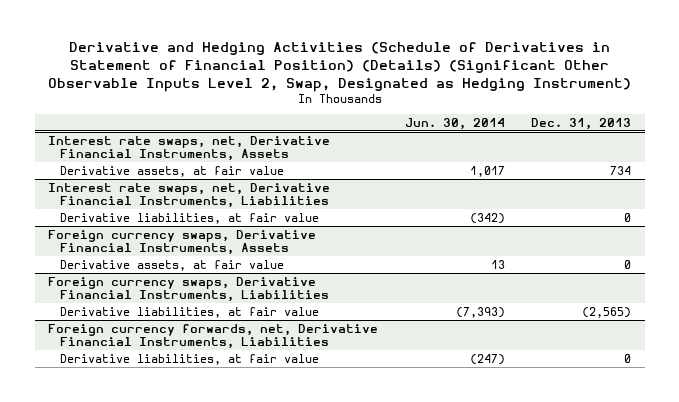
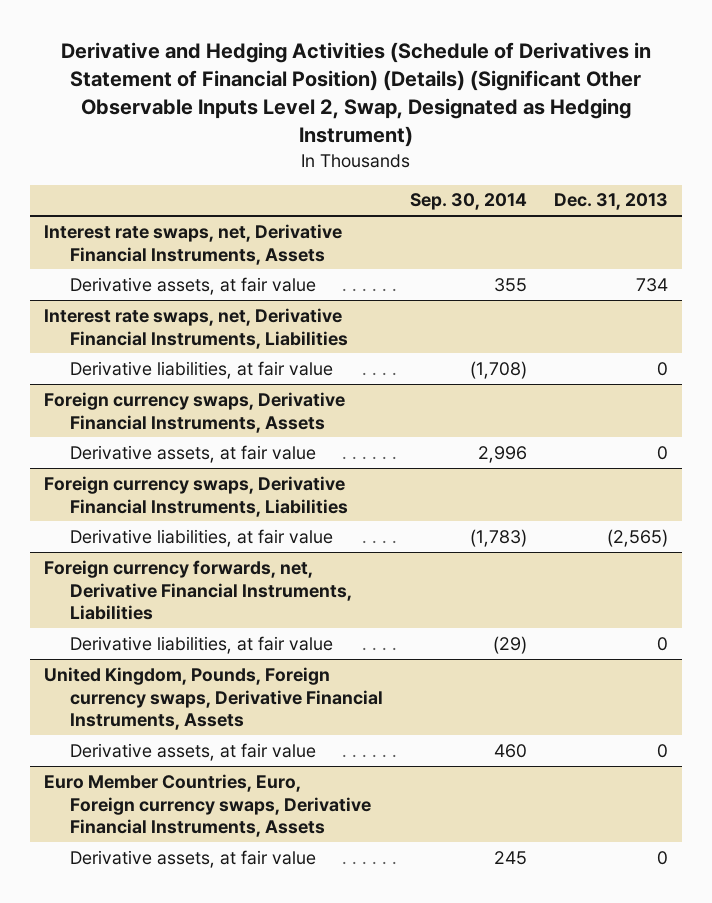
[404,117,505,130] Jun. 30, 2014 -> none
none -> [410,193,528,211] Sep. 30, 2014
none -> [43,666,384,731] United Kingdom, Pounds, Foreign currency swaps, Derivative Financial Instruments, Assets
none -> [70,742,317,761] Derivative assets, at fair value
none -> [43,773,372,838] Euro Member Countries, Euro, Foreign currency swaps, Derivative Financial Instruments, Assets
none -> [70,849,317,868] Derivative assets, at fair value

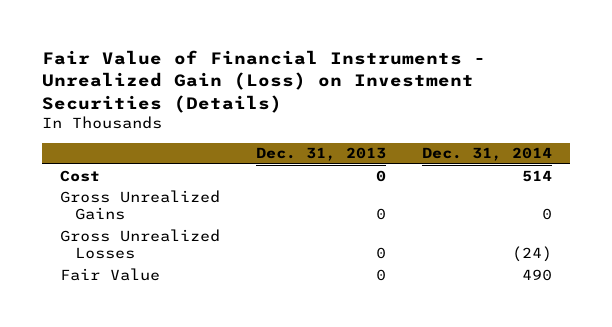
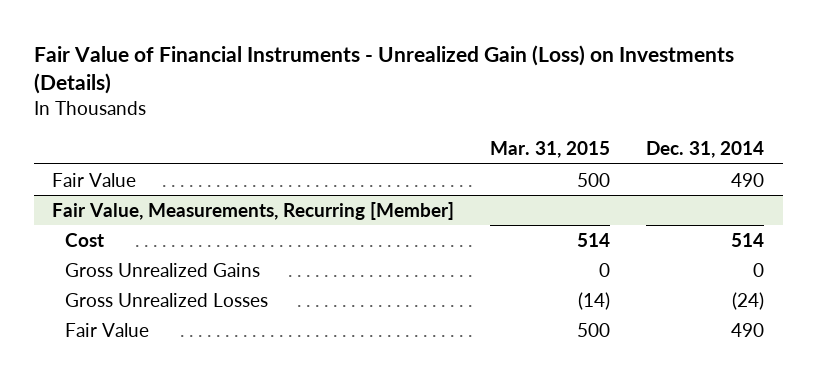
[41,50,486,113] Fair Value of Financial Instruments - Unrealized Gain (Loss) on Investment Securities (Details) -> [33,44,734,95] Fair Value of Financial Instruments - Unrealized Gain (Loss) on Investments (Details)
[255,147,386,162] Dec. 31, 2013 -> none
none -> [490,141,611,159] Mar. 31, 2015
none -> [51,172,136,187] Fair Value
none -> [51,201,454,220] Fair Value, Measurements, Recurring [Member]

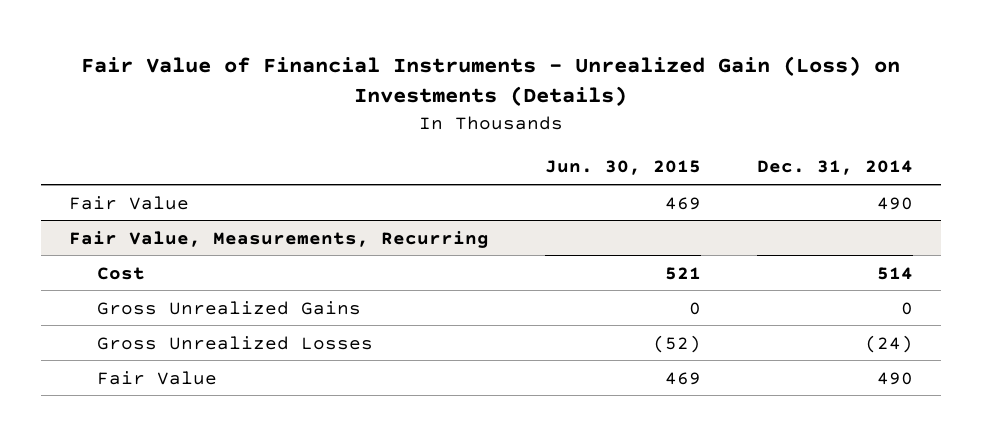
[490,141,611,159] Mar. 31, 2015 -> none
none -> [545,160,702,176] Jun. 30, 2015
[51,201,454,220] Fair Value, Measurements, Recurring [Member] -> [69,230,490,248] Fair Value, Measurements, Recurring

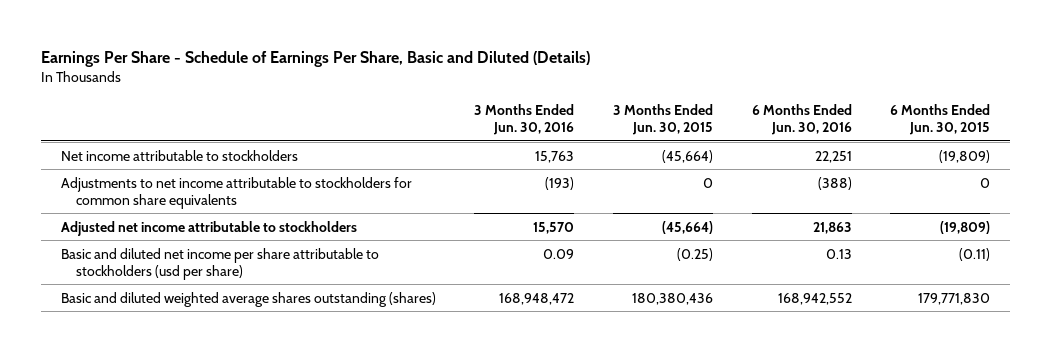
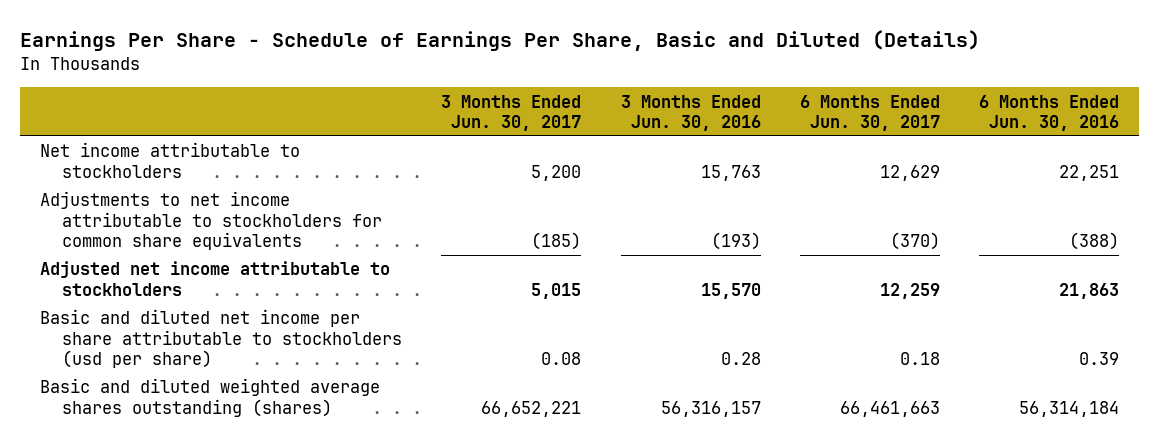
[612,103,713,135] 3 Months Ended Jun. 30, 2015 -> none
[890,103,991,135] 6 Months Ended Jun. 30, 2015 -> none
none -> [441,94,582,131] 3 Months Ended Jun. 30, 2017
none -> [799,94,940,131] 6 Months Ended Jun. 30, 2017
[543,248,575,259] 0.09 -> [720,351,761,365] 0.28
[825,248,852,259] 0.13 -> [1078,351,1119,365] 0.39
[499,292,575,305] 168,948,472 -> [660,400,761,417] 56,316,157
[777,292,852,305] 168,942,552 -> [1018,400,1119,417] 56,314,184

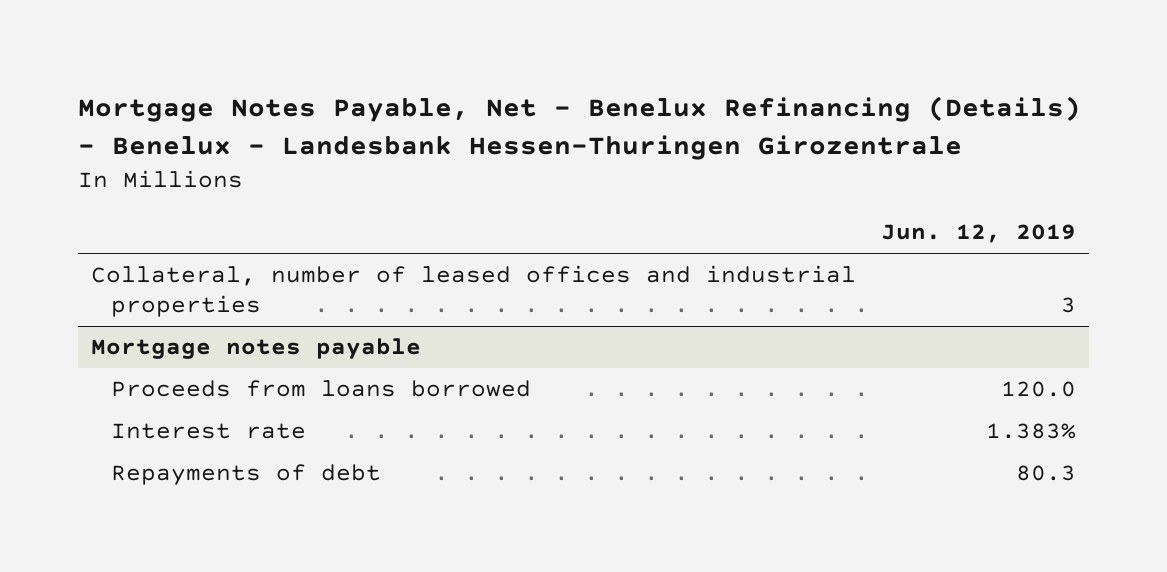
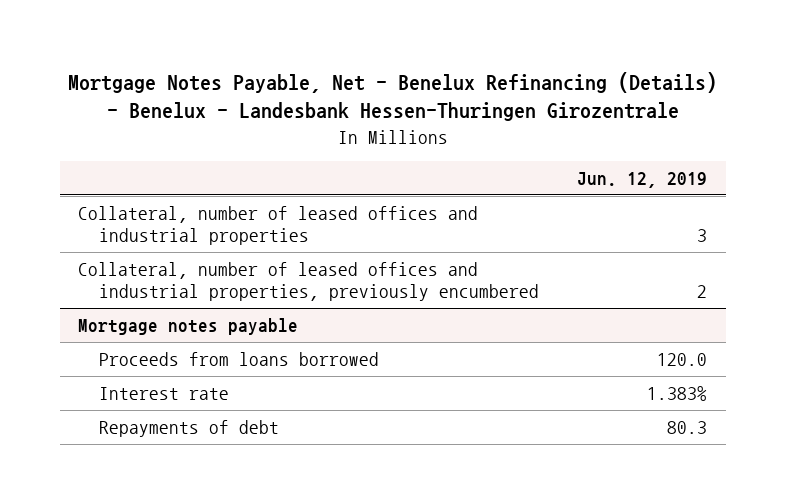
none -> [78,261,540,301] Collateral, number of leased offices and industrial properties, previously encumbered

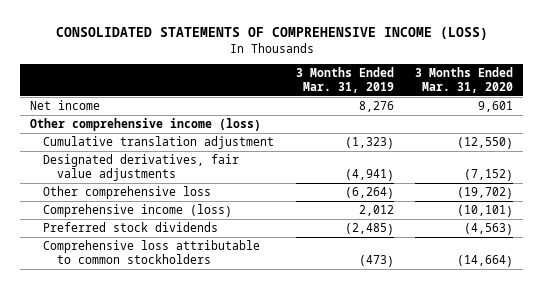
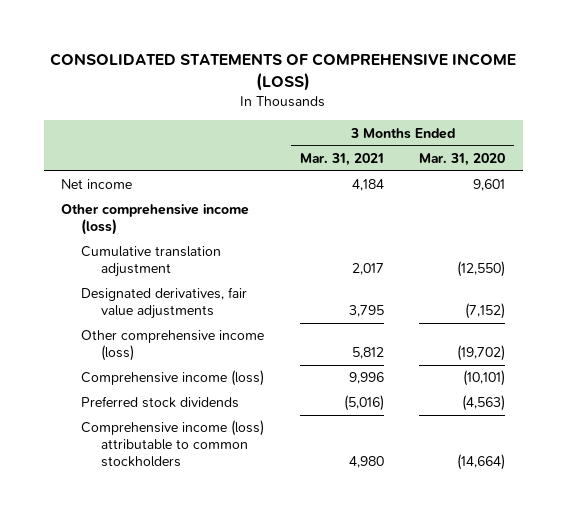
[295,67,394,93] 3 Months Ended Mar. 31, 2019 -> none
none -> [299,152,384,166] Mar. 31, 2021
[43,186,212,200] Other comprehensive loss -> [81,330,265,362] Other comprehensive income (loss)
[43,240,261,264] Comprehensive loss attributable to common stockholders -> [81,420,265,468] Comprehensive income (loss) attributable to common stockholders

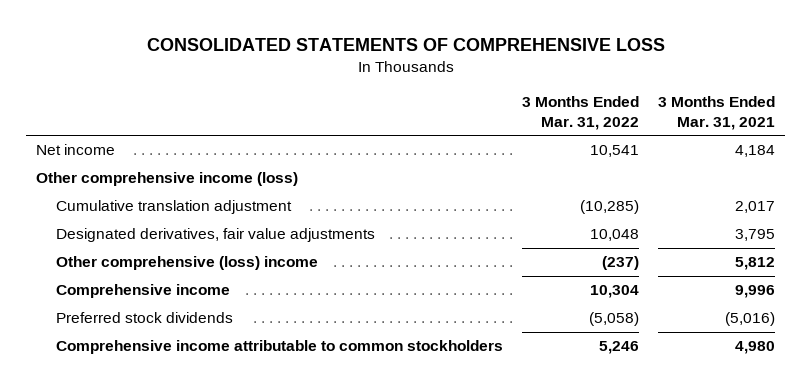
[50,53,517,92] CONSOLIDATED STATEMENTS OF COMPREHENSIVE INCOME (LOSS) -> [146,37,665,51] CONSOLIDATED STATEMENTS OF COMPREHENSIVE LOSS
[419,152,506,166] Mar. 31, 2020 -> none
none -> [522,95,640,130] 3 Months Ended Mar. 31, 2022
[81,330,265,362] Other comprehensive income (loss) -> [56,256,319,271] Other comprehensive (loss) income
[81,370,265,387] Comprehensive income (loss) -> [56,284,231,299] Comprehensive income
[81,420,265,468] Comprehensive income (loss) attributable to common stockholders -> [56,340,504,355] Comprehensive income attributable to common stockholders

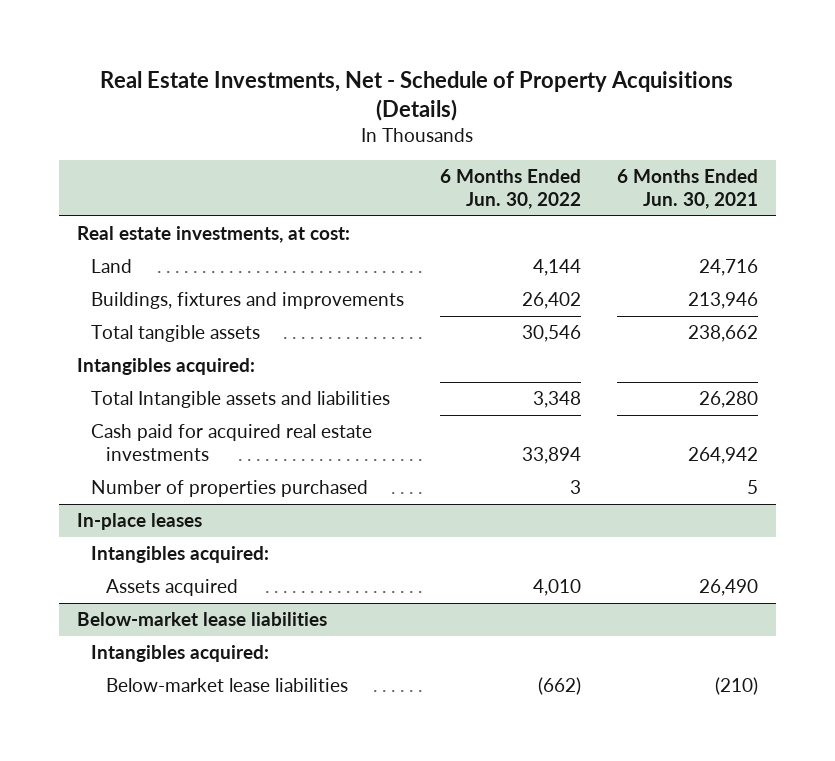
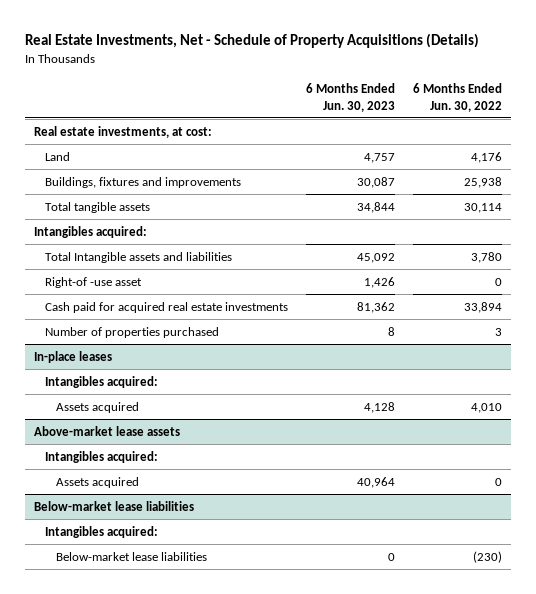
[616,169,758,210] 6 Months Ended Jun. 30, 2021 -> none
none -> [306,82,396,112] 6 Months Ended Jun. 30, 2023
[533,258,582,276] 4,144 -> [471,151,503,163] 4,176
[522,291,582,309] 26,402 -> [464,176,503,188] 25,938
[522,324,582,342] 30,546 -> [464,202,503,213] 30,114
[533,390,582,408] 3,348 -> [471,251,503,263] 3,780
none -> [45,276,143,288] Right-of -use asset
none -> [33,425,180,436] Above-market lease assets
none -> [45,450,159,463] Intangibles acquired:
none -> [56,476,140,488] Assets acquired
[538,676,582,695] (662) -> [473,550,503,563] (230)

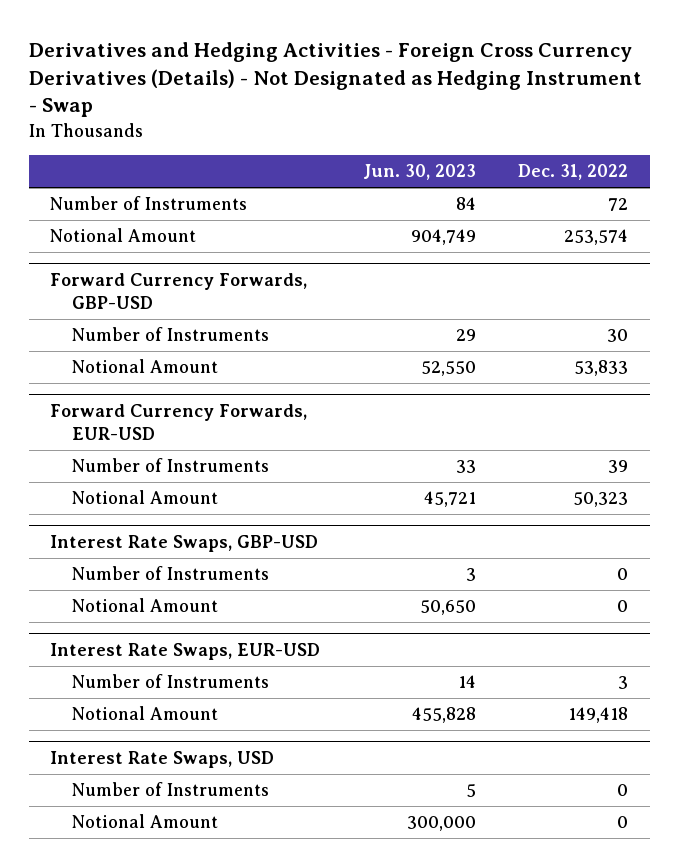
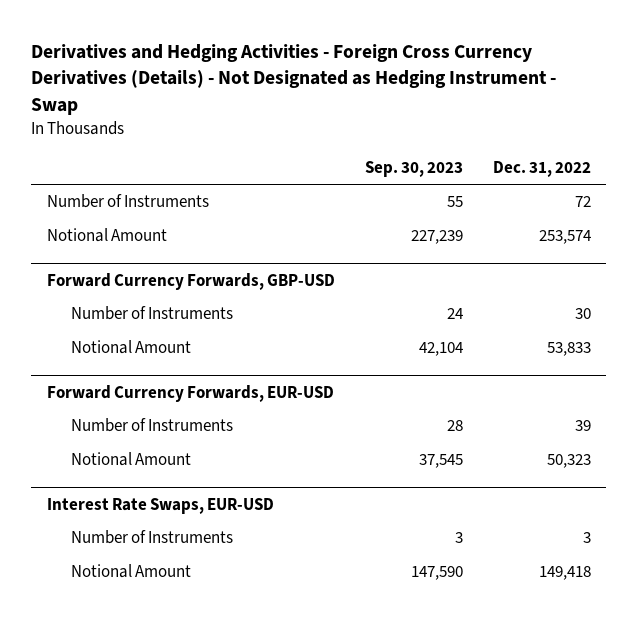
[362,164,476,181] Jun. 30, 2023 -> none
none -> [364,161,463,178] Sep. 30, 2023
[50,534,319,552] Interest Rate Swaps, GBP-USD -> none
[72,566,270,581] Number of Instruments -> none
[72,598,219,613] Notional Amount -> none
[50,750,275,768] Interest Rate Swaps, USD -> none
[72,782,270,797] Number of Instruments -> none
[72,814,219,829] Notional Amount -> none

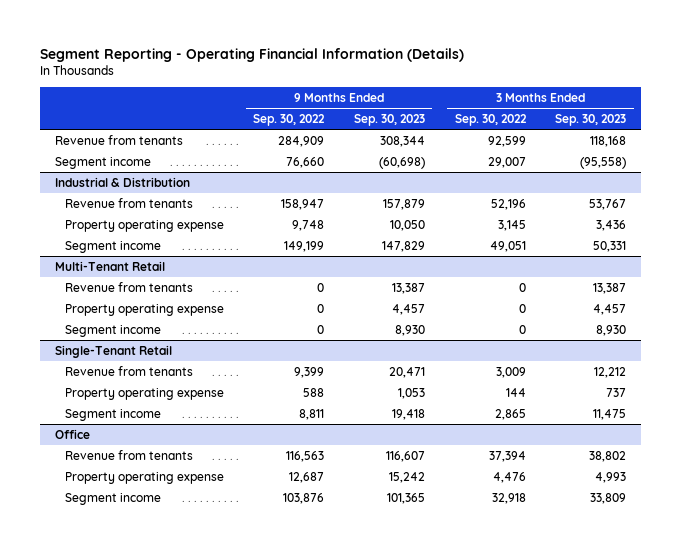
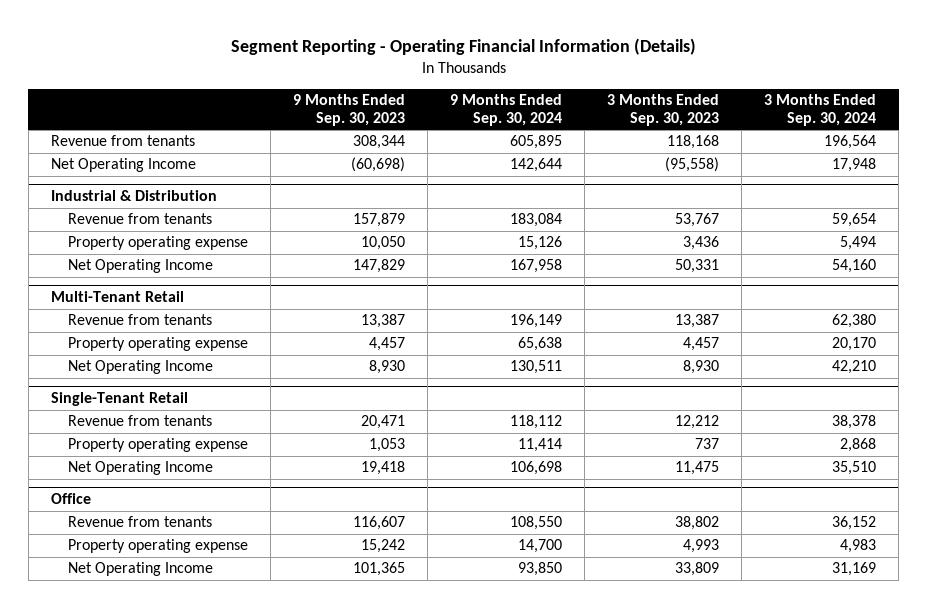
[253,114,326,127] Sep. 30, 2022 -> none
[454,114,527,127] Sep. 30, 2022 -> none
none -> [450,93,563,126] 9 Months Ended Sep. 30, 2024
none -> [764,93,877,126] 3 Months Ended Sep. 30, 2024
[54,156,151,169] Segment income -> [50,158,196,173] Net Operating Income
[64,240,161,253] Segment income -> [68,259,214,274] Net Operating Income
[64,324,161,337] Segment income -> [68,360,214,375] Net Operating Income
[64,408,161,421] Segment income -> [68,461,214,476] Net Operating Income
[64,492,161,505] Segment income -> [68,562,214,577] Net Operating Income

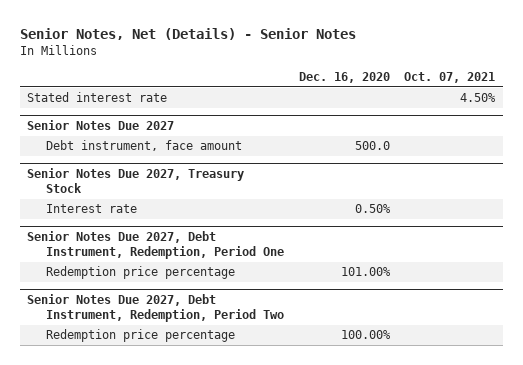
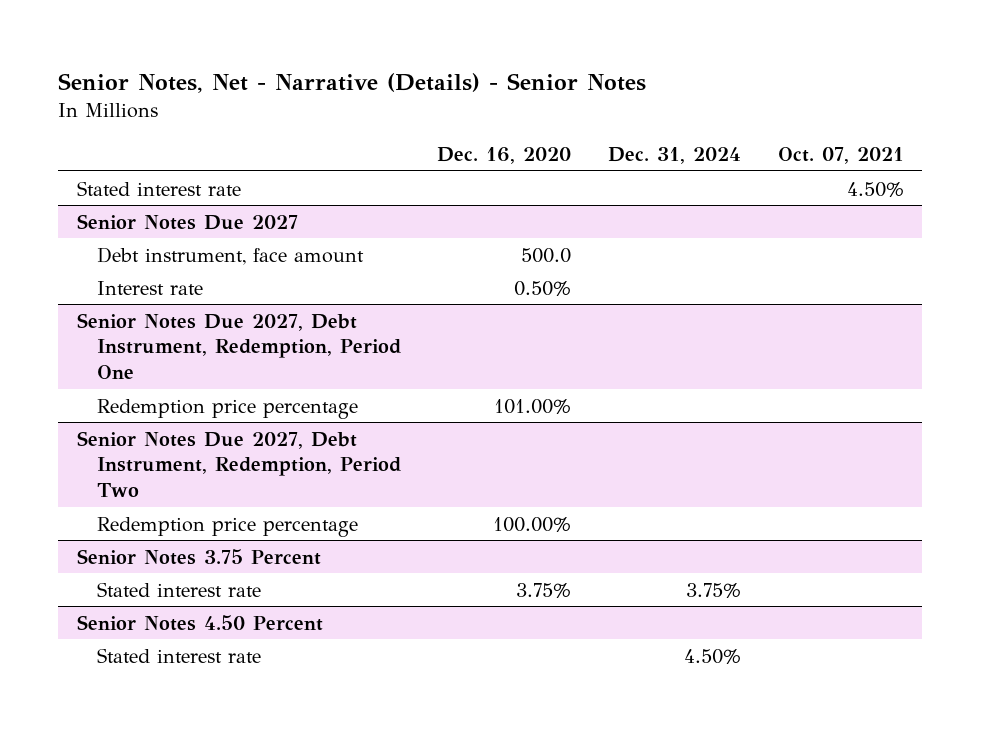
[19,27,356,40] Senior Notes, Net (Details) - Senior Notes -> [58,72,647,93] Senior Notes, Net - Narrative (Details) - Senior Notes
none -> [608,146,742,164] Dec. 31, 2024
[27,167,245,194] Senior Notes Due 2027, Treasury Stock -> none
none -> [76,548,321,565] Senior Notes 3.75 Percent
none -> [96,581,261,597] Stated interest rate
none -> [76,614,323,631] Senior Notes 4.50 Percent
none -> [96,647,261,663] Stated interest rate

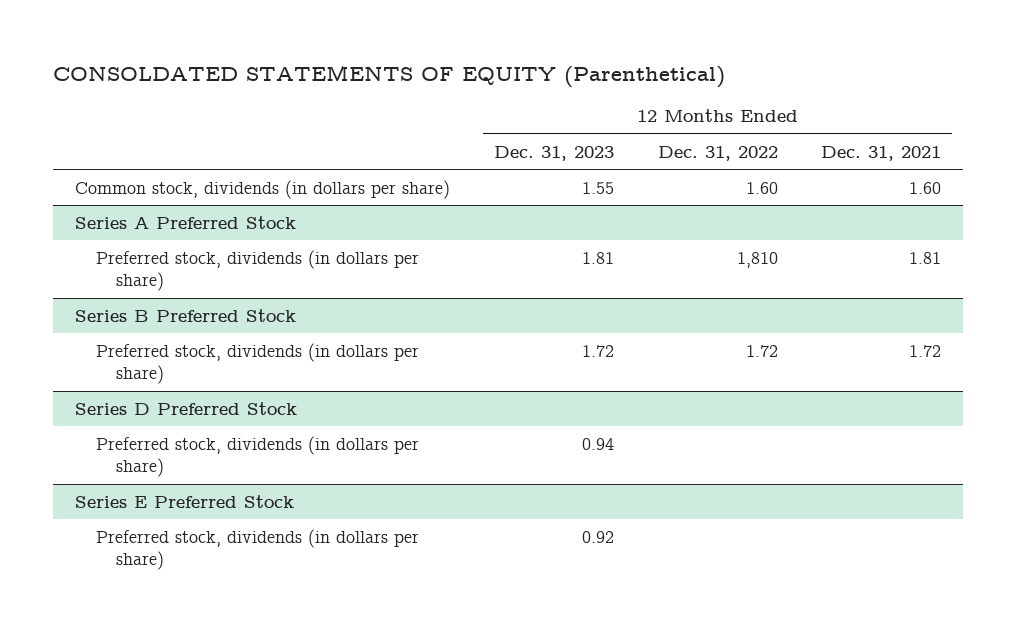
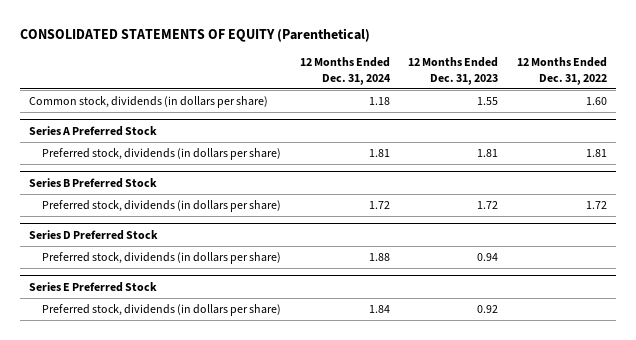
[53,64,726,88] CONSOLDATED STATEMENTS OF EQUITY (Parenthetical) -> [20,28,371,43] CONSOLIDATED STATEMENTS OF EQUITY (Parenthetical)
[821,145,942,161] Dec. 31, 2021 -> none
none -> [299,57,391,85] 12 Months Ended Dec. 31, 2024
[736,251,778,268] 1,810 -> [585,148,607,157] 1.81

